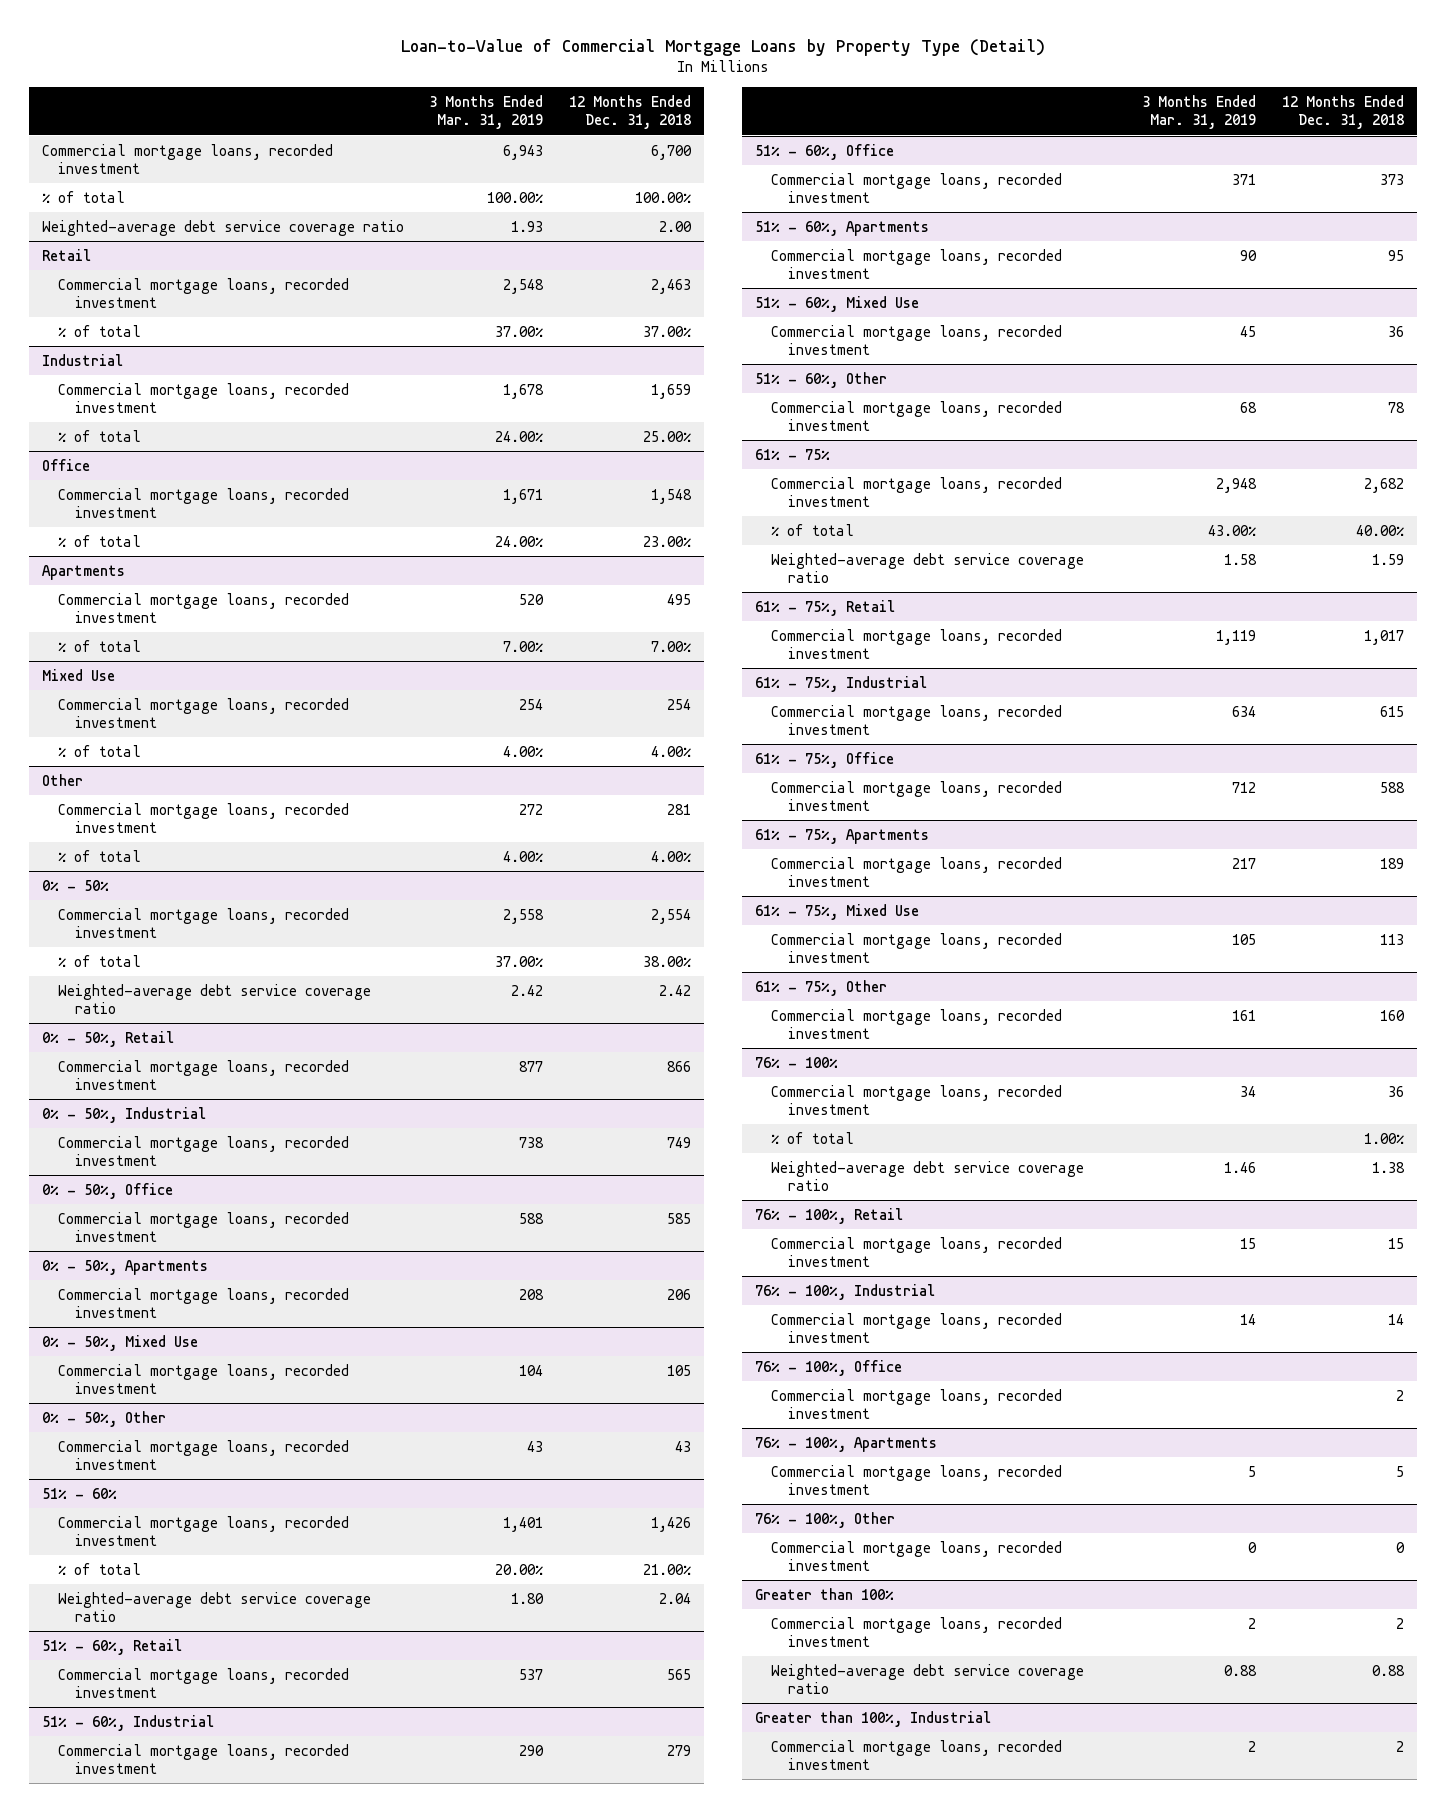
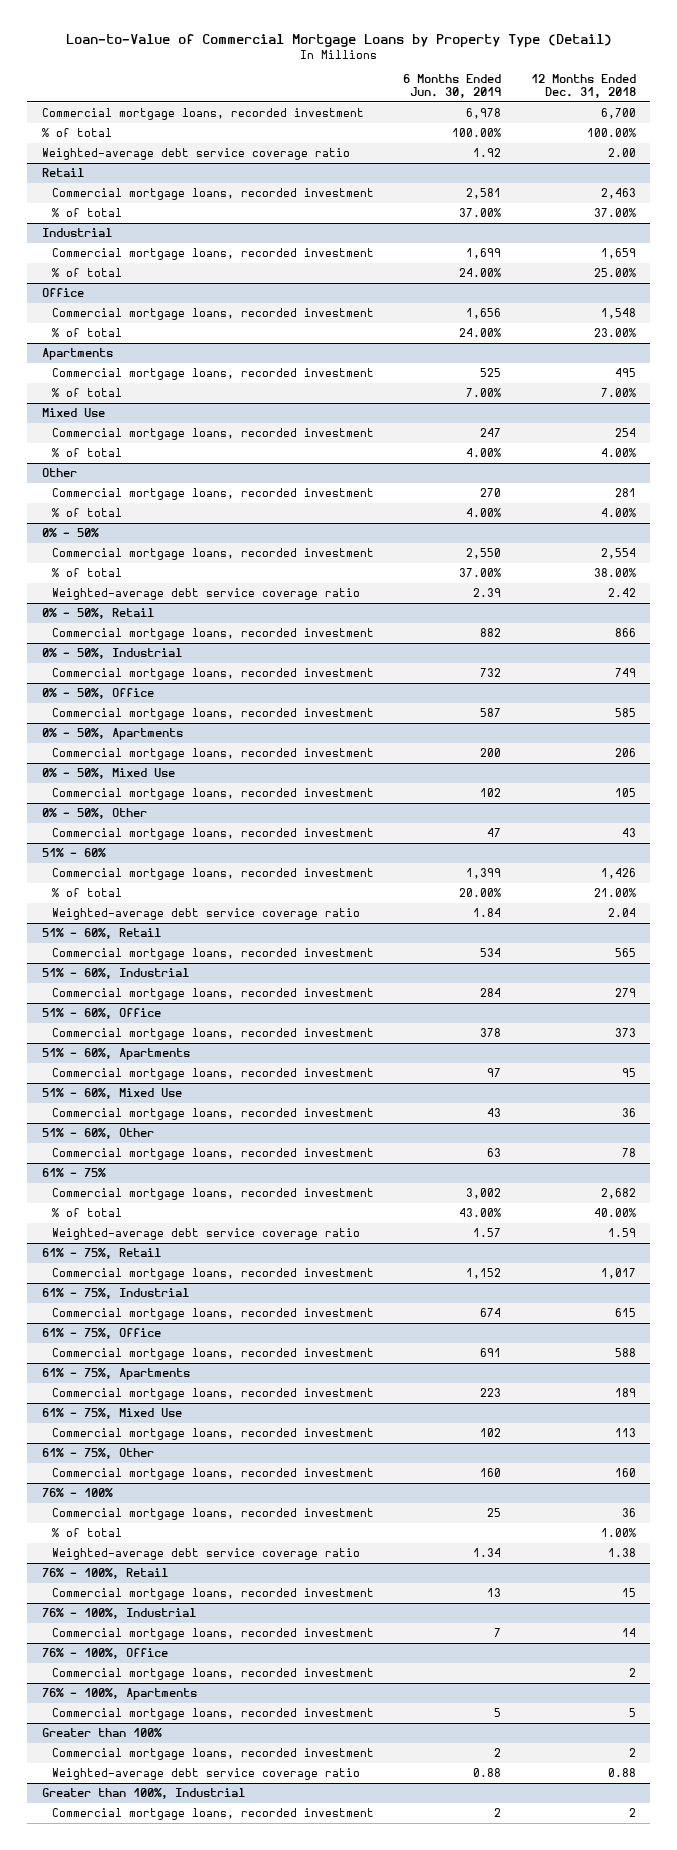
[429,94,544,130] 3 Months Ended Mar. 31, 2019 -> none
none -> [403,74,502,99] 6 Months Ended Jun. 30, 2019
[754,1511,895,1528] 76% - 100%, Other -> none
[771,1540,1063,1572] Commercial mortgage loans, recorded investment -> none

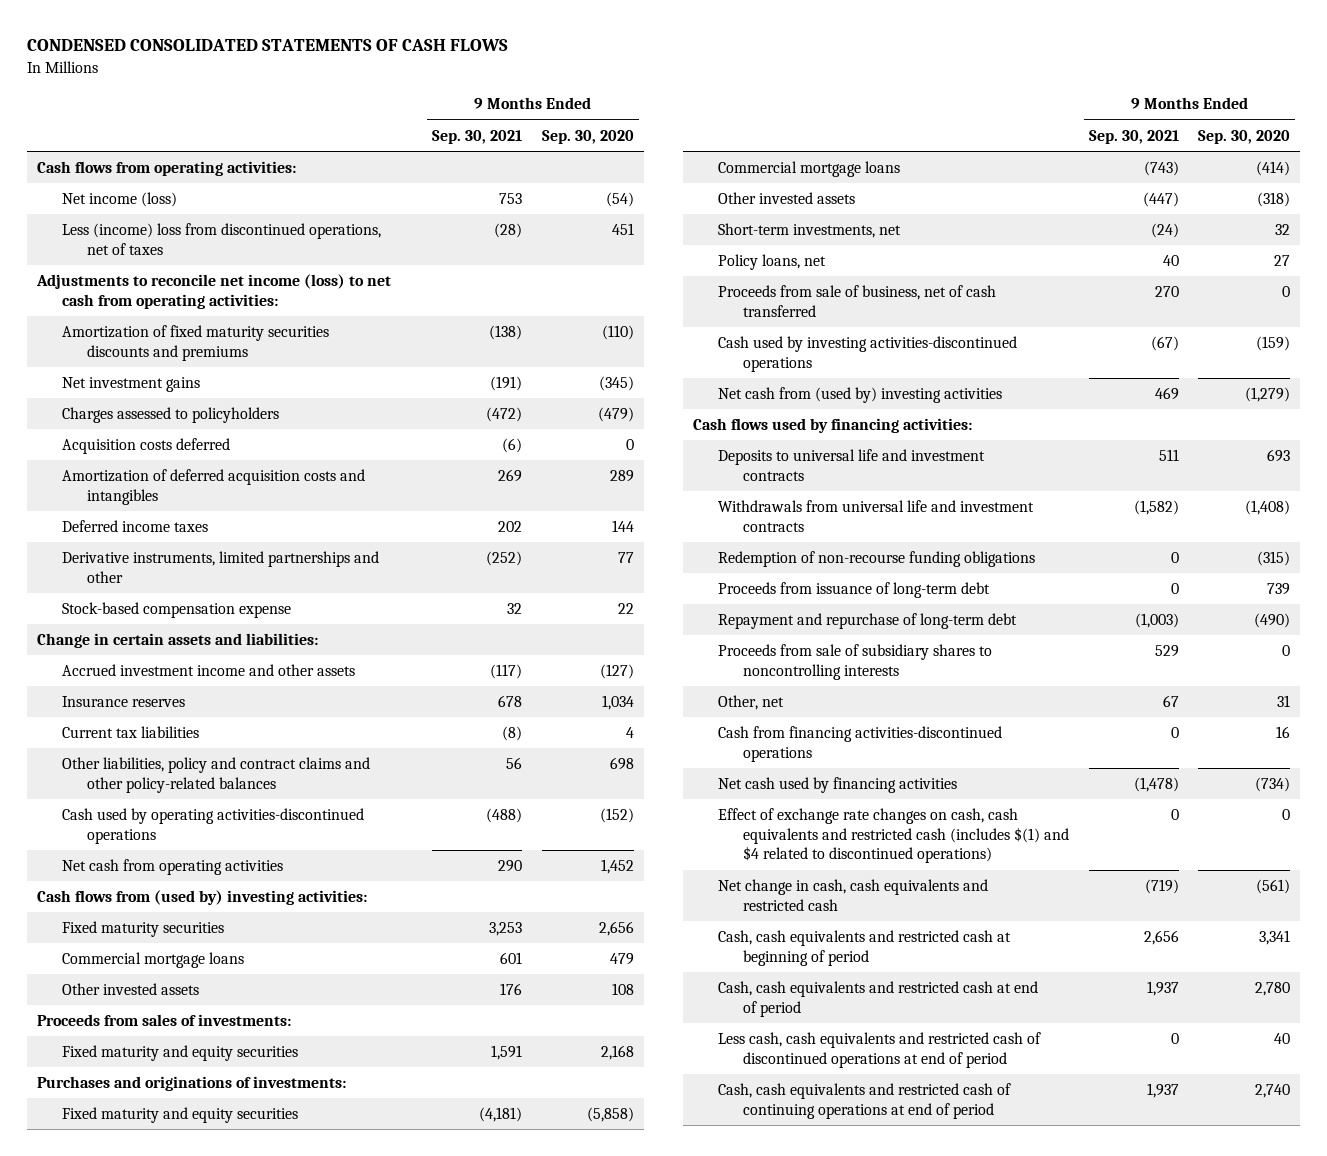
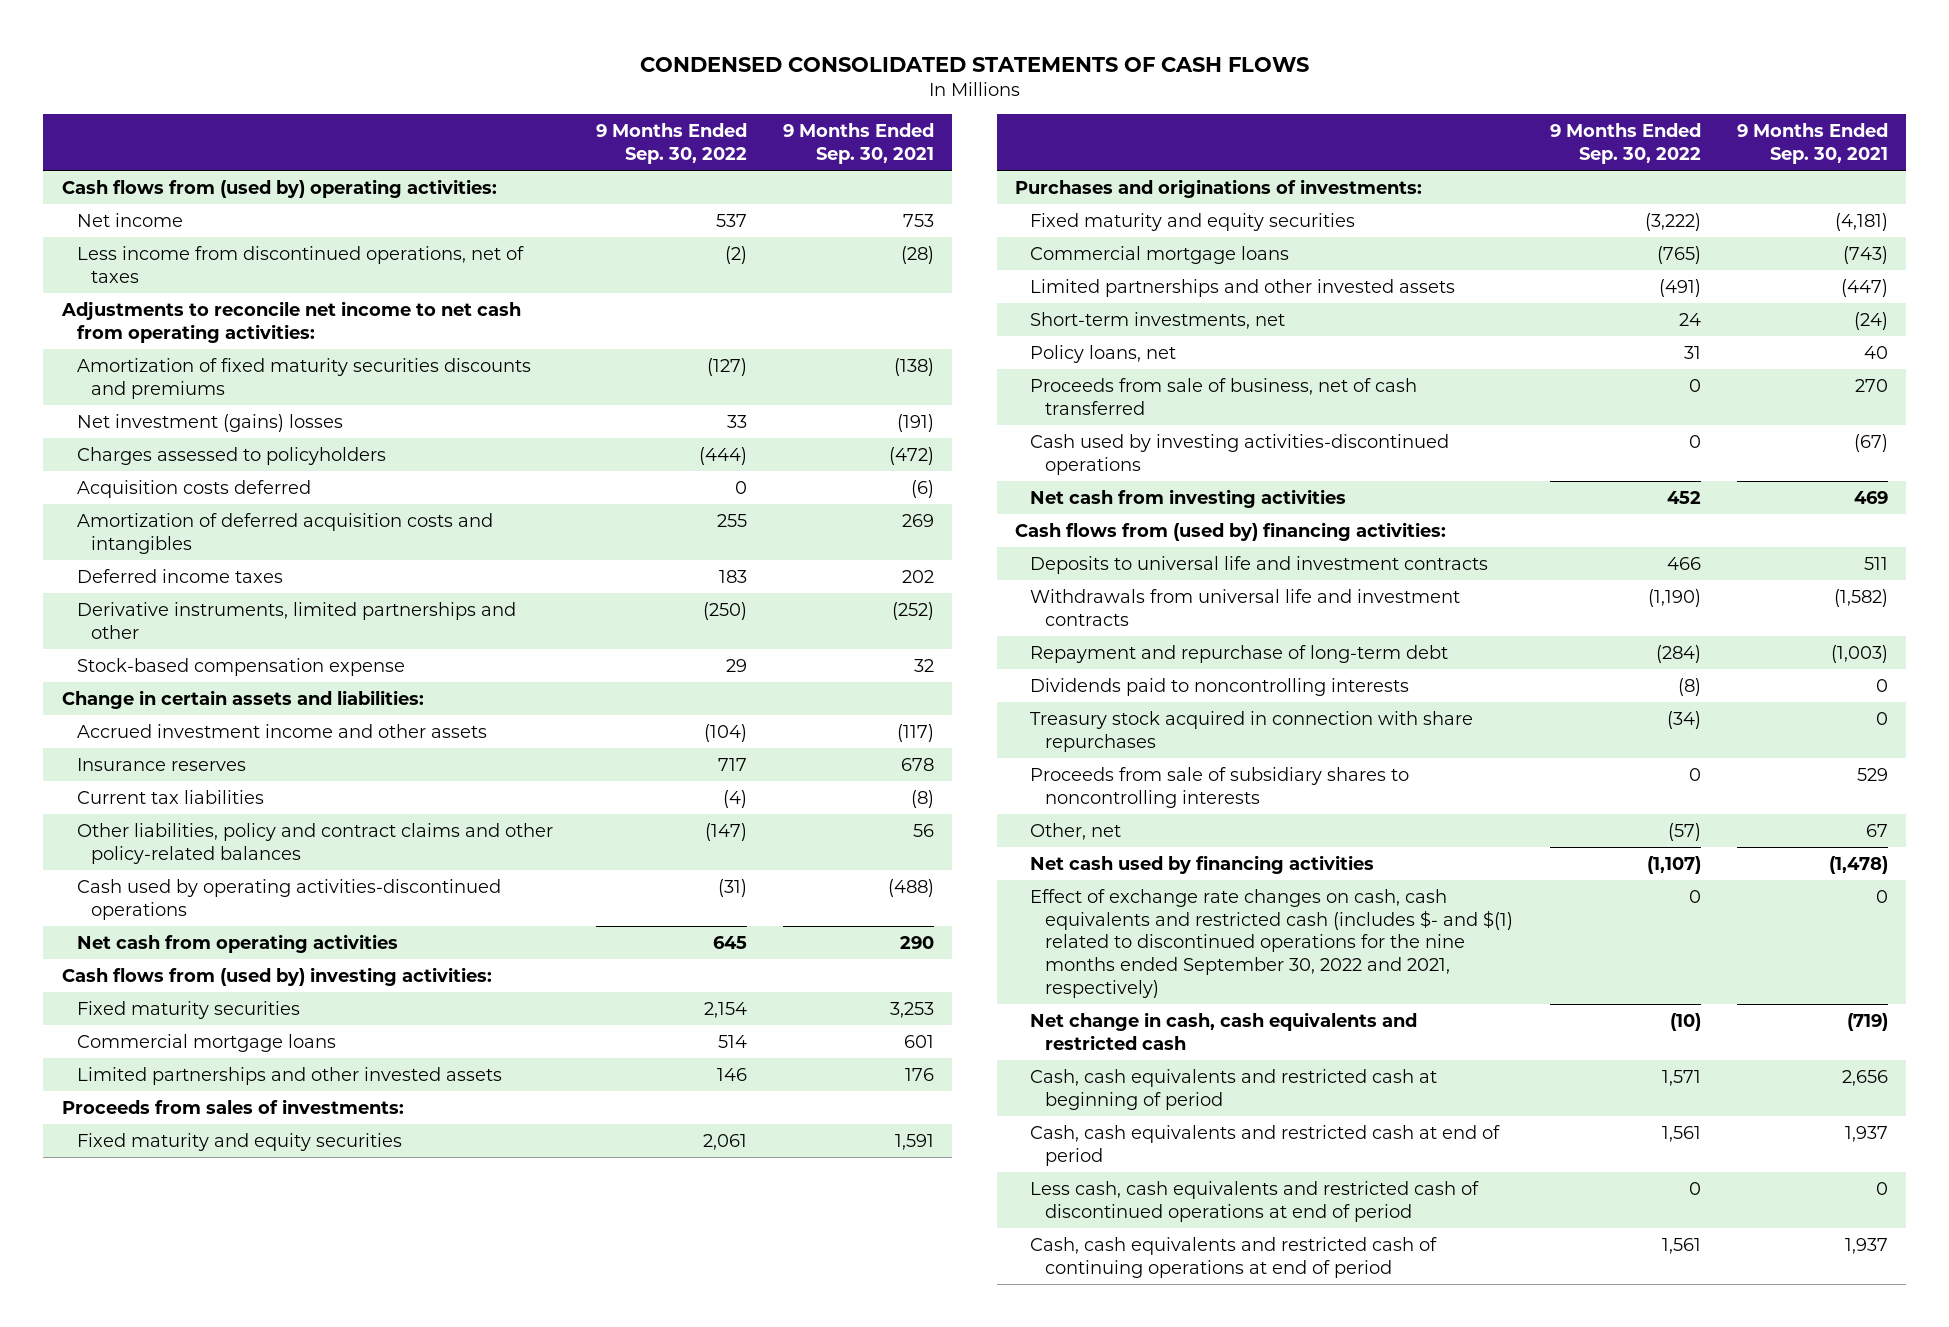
[541,129,634,144] Sep. 30, 2020 -> none
none -> [595,123,747,164] 9 Months Ended Sep. 30, 2022
[36,161,296,177] Cash flows from operating activities: -> [61,178,497,198] Cash flows from (used by) operating activities:
[61,192,177,208] Net income (loss) -> [76,212,183,227] Net income
[61,223,381,255] Less (income) loss from discontinued operations, net of taxes -> [76,245,524,283] Less income from discontinued operations, net of taxes
[35,274,391,309] Adjustments to reconcile net income (loss) to net cash from operating activities: -> [60,300,521,343] Adjustments to reconcile net income to net cash from operating activities:
[61,377,200,393] Net investment gains -> [76,413,343,432] Net investment (gains) losses
[61,983,199,996] Other invested assets -> [76,1066,502,1085] Limited partnerships and other invested assets
[718,192,856,205] Other invested assets -> [1030,278,1456,297] Limited partnerships and other invested assets
[718,387,1003,404] Net cash from (used by) investing activities -> [1030,488,1347,508] Net cash from investing activities
[692,418,972,434] Cash flows used by financing activities: -> [1015,521,1447,541] Cash flows from (used by) financing activities:
[718,551,1036,568] Redemption of non-recourse funding obligations -> none
[718,582,991,599] Proceeds from issuance of long-term debt -> none
none -> [1030,677,1410,696] Dividends paid to noncontrolling interests
none -> [1030,710,1474,752] Treasury stock acquired in connection with share repurchases
[718,726,1003,762] Cash from financing activities-discontinued operations -> none
[718,808,1070,864] Effect of exchange rate changes on cash, cash equivalents and restricted cash (includes $(1) and $4 related to discontinued operations) -> [1030,888,1514,998] Effect of exchange rate changes on cash, cash equivalents and restricted cash (includes $- and $(1) related to discontinued operations for the nine months ended September 30, 2022 and 2021, respectively)

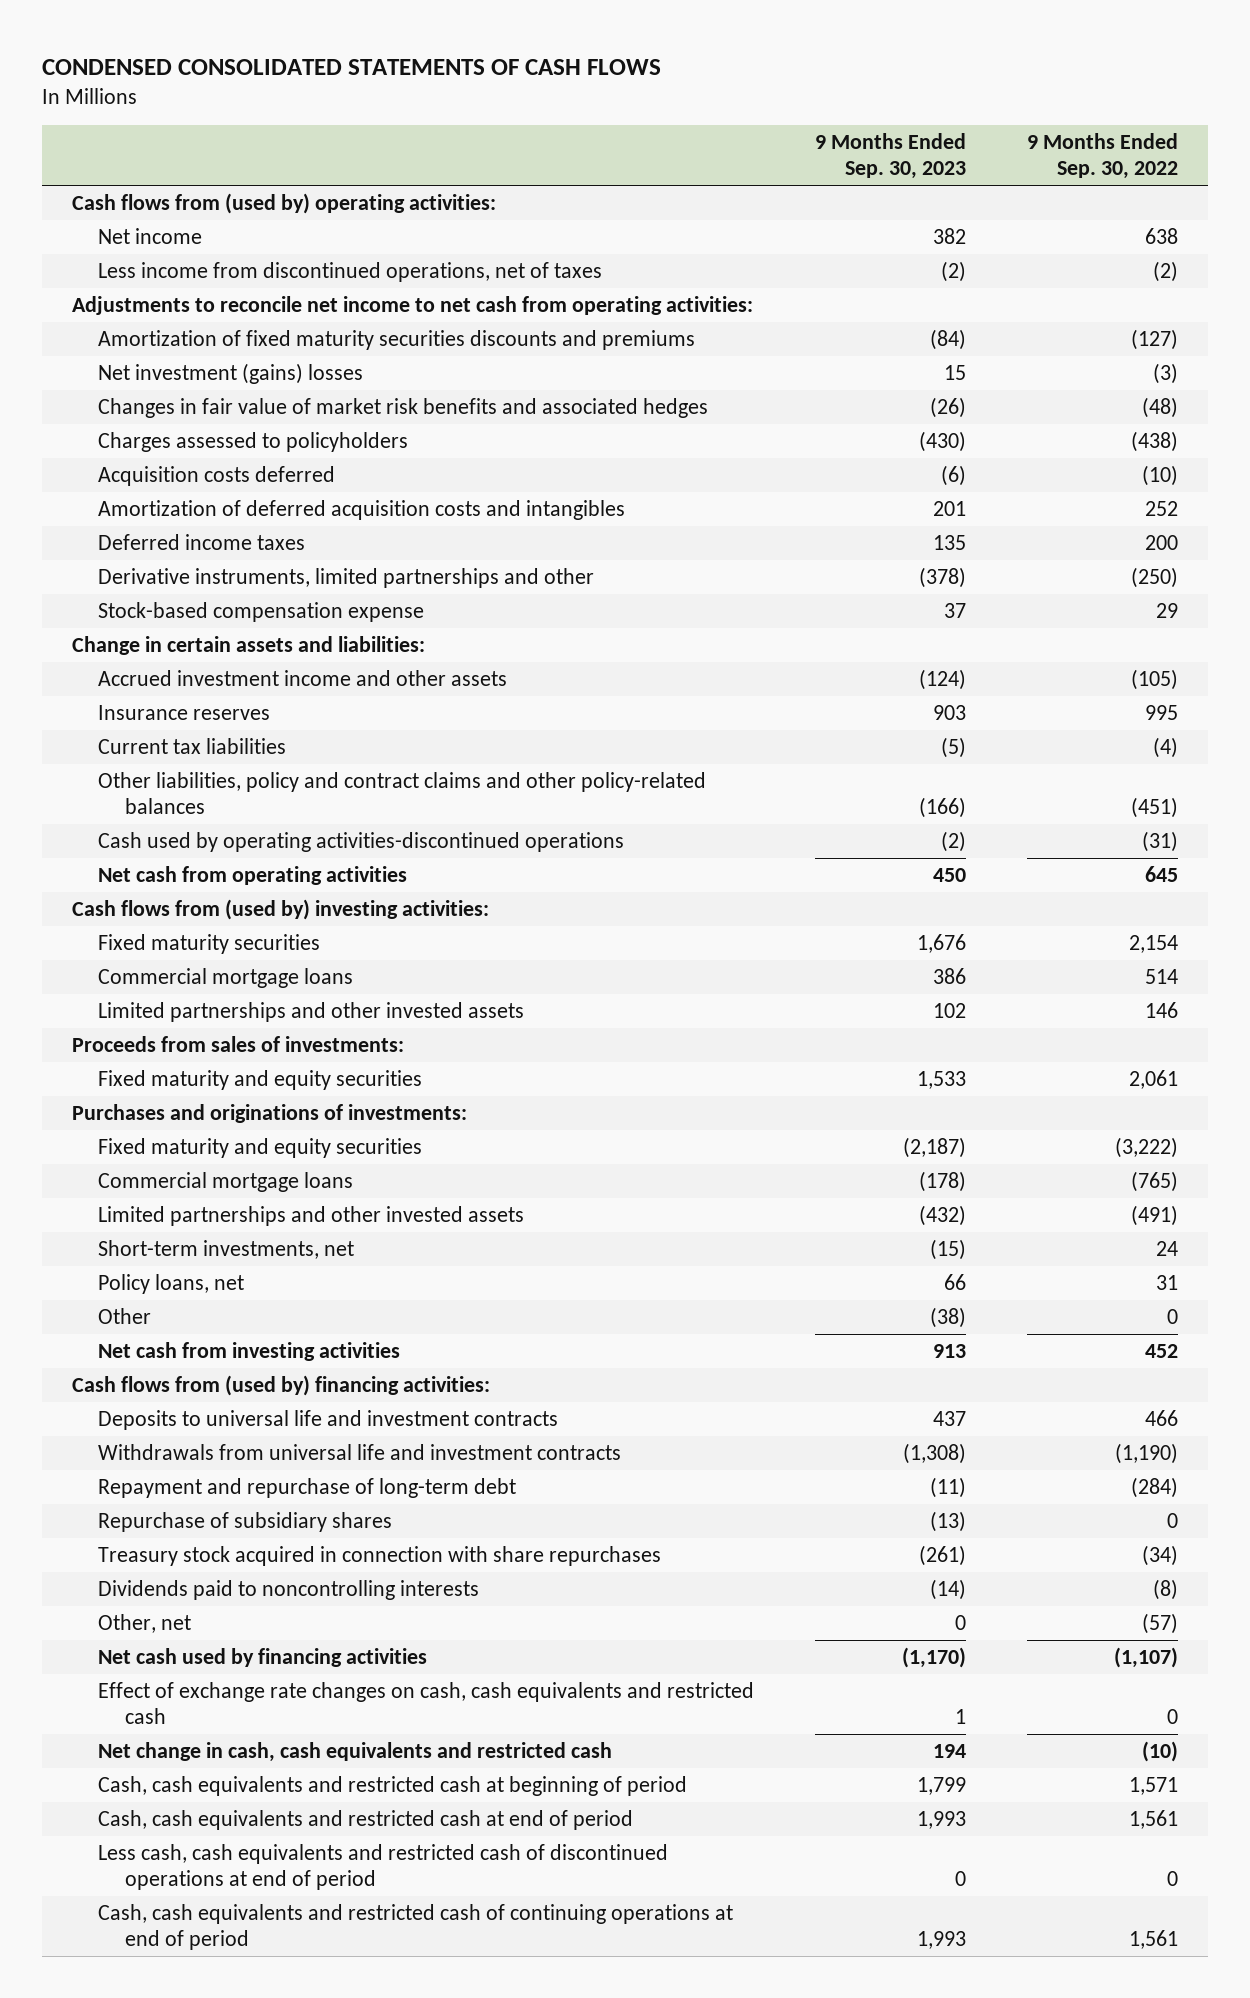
[782,123,934,164] 9 Months Ended Sep. 30, 2021 -> none
none -> [815,132,967,180] 9 Months Ended Sep. 30, 2023
[715,213,747,227] 537 -> [1144,227,1178,244] 638
[726,414,747,428] 33 -> [1152,362,1178,384] (3)
none -> [98,397,709,418] Changes in fair value of market risk benefits and associated hedges
[698,446,747,465] (444) -> [1130,430,1178,452] (438)
[734,480,747,494] 0 -> [1141,464,1178,486] (10)
[716,513,747,527] 255 -> [1144,500,1178,516] 252
[718,569,747,583] 183 -> [1144,534,1178,550] 200
[703,723,747,742] (104) -> [1130,668,1178,690] (105)
[717,757,747,771] 717 -> [1144,704,1178,720] 995
[704,822,747,841] (147) -> [1130,797,1178,819] (451)
[1030,377,1418,415] Proceeds from sale of business, net of cash transferred -> none
[1030,433,1450,475] Cash used by investing activities-discontinued operations -> none
none -> [98,1307,152,1324] Other
none -> [98,1511,393,1532] Repurchase of subsidiary shares
[1030,766,1410,808] Proceeds from sale of subsidiary shares to noncontrolling interests -> none
[1030,677,1410,696] Dividends paid to noncontrolling interests -> [98,1579,480,1600] Dividends paid to noncontrolling interests
[1030,888,1514,998] Effect of exchange rate changes on cash, cash equivalents and restricted cash (includes $- and $(1) related to discontinued operations for the nine months ended September 30, 2022 and 2021, respectively) -> [98,1681,755,1725] Effect of exchange rate changes on cash, cash equivalents and restricted cash

